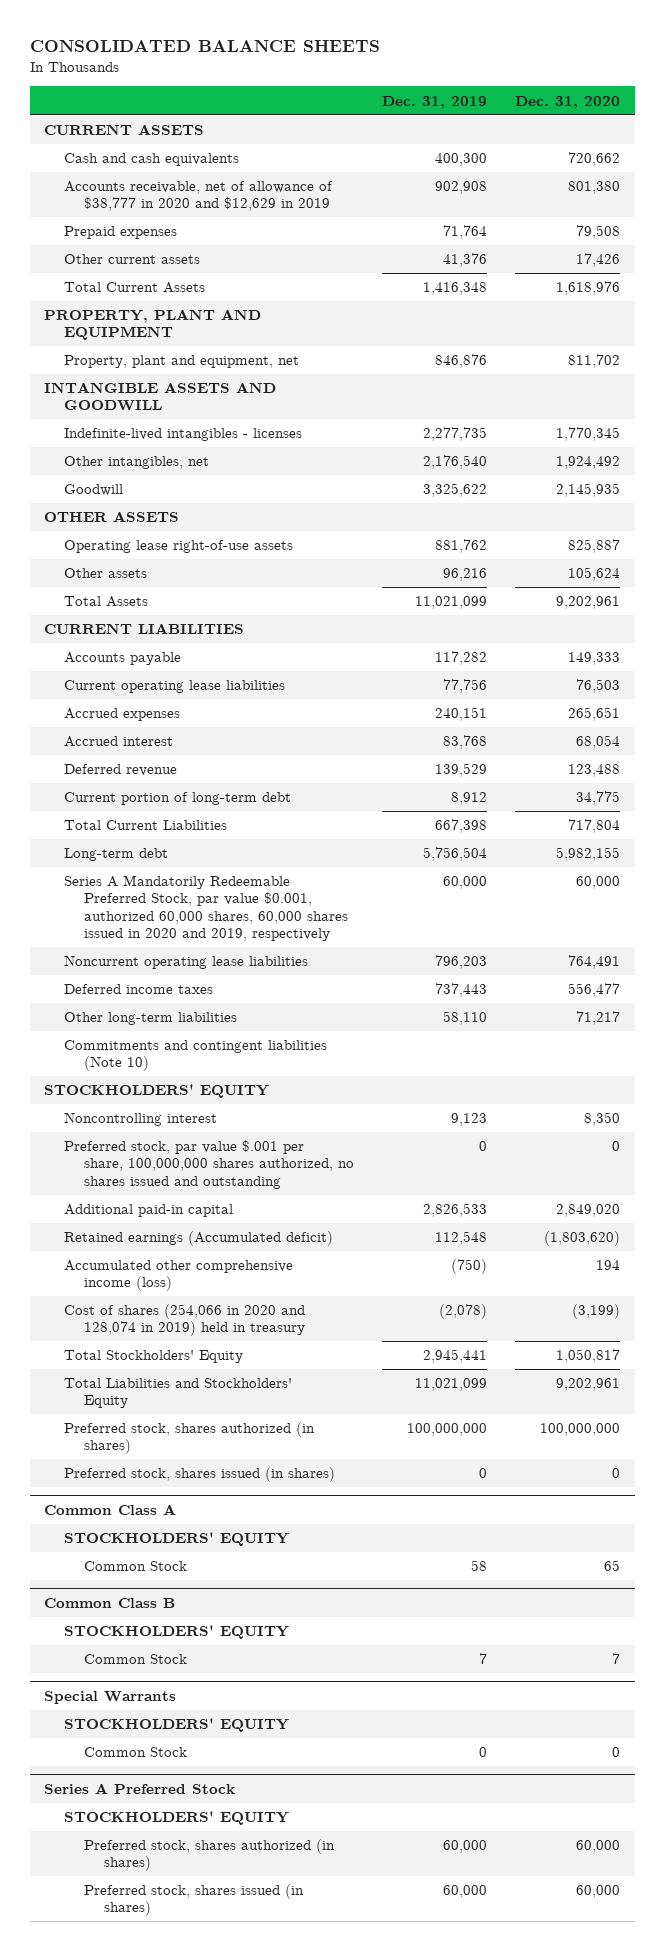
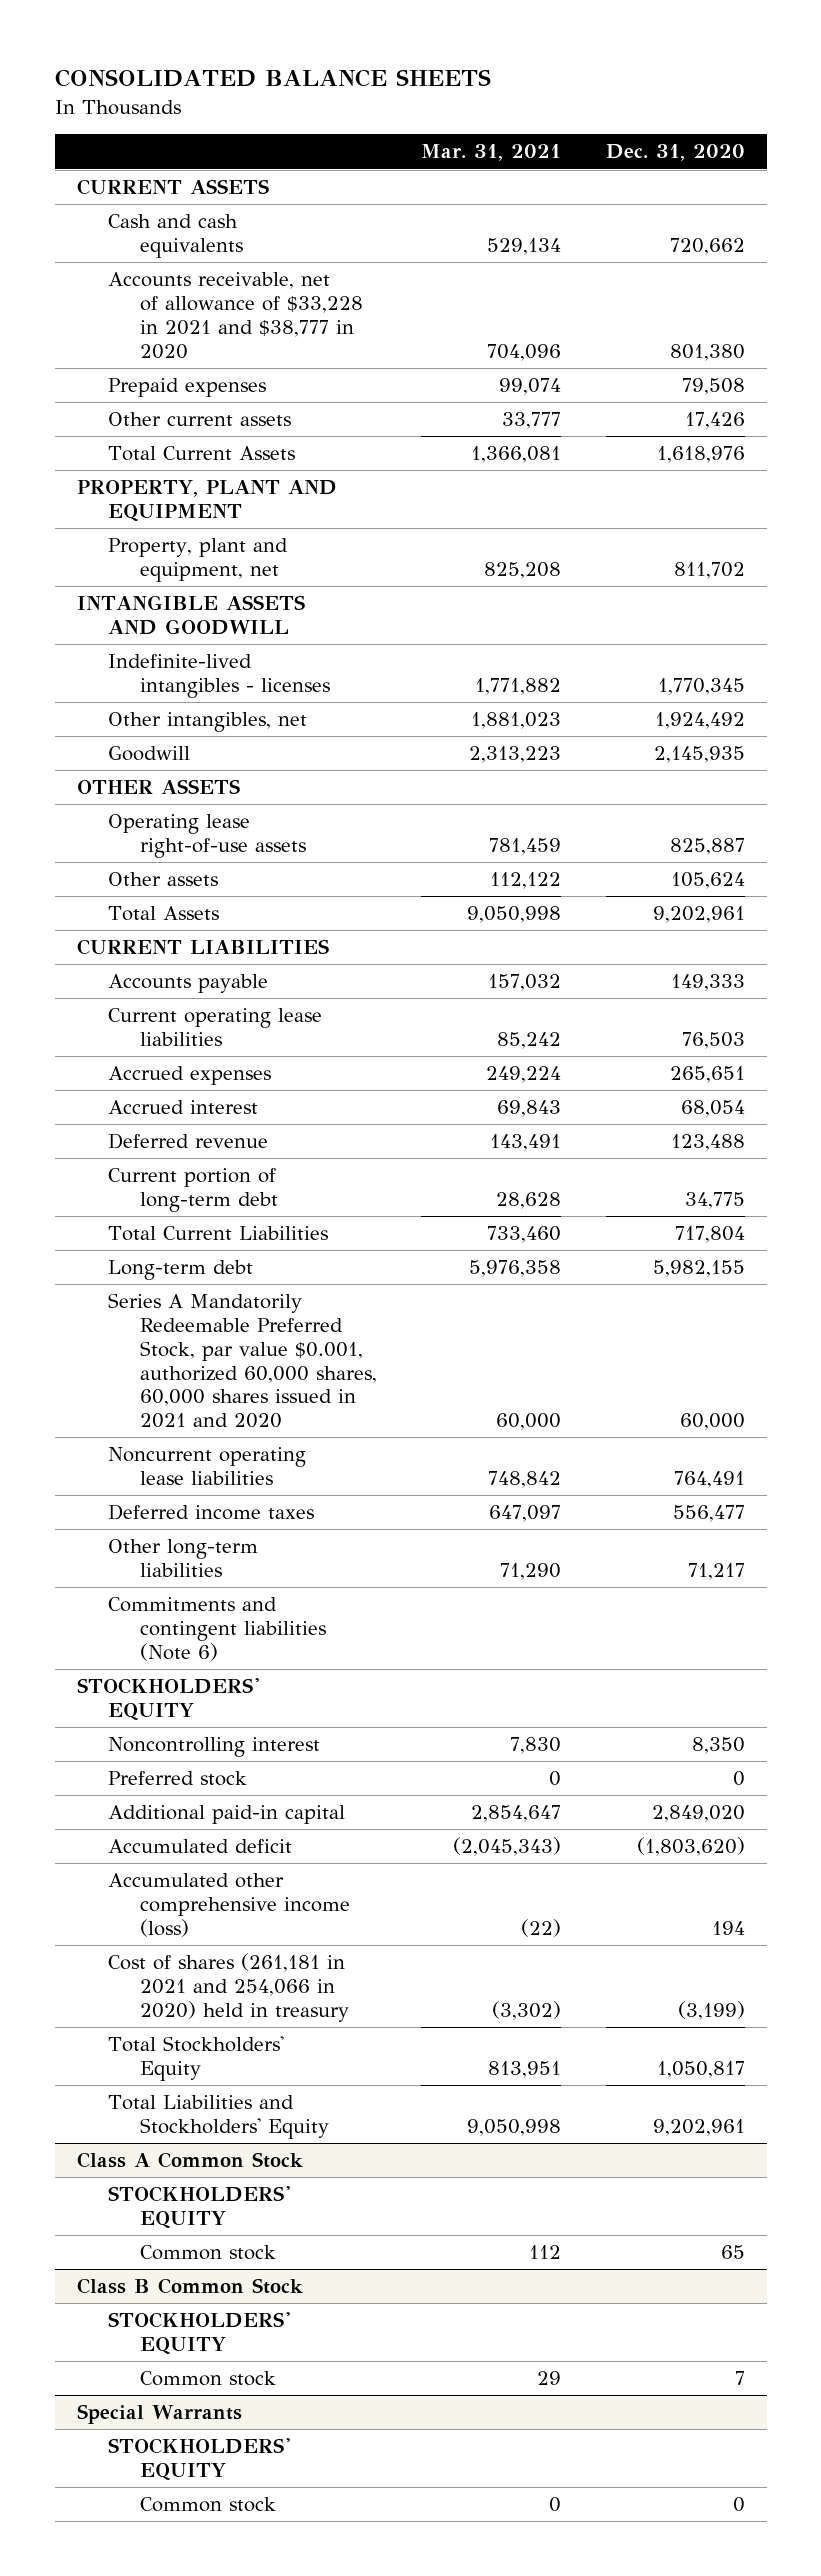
[382,95,488,109] Dec. 31, 2019 -> none
none -> [421,144,562,162] Mar. 31, 2021
[64,181,334,212] Accounts receivable, net of allowance of $38,777 in 2020 and $12,629 in 2019 -> [108,272,364,359] Accounts receivable, net of allowance of $33,228 in 2021 and $38,777 in 2020
[64,875,349,941] Series A Mandatorily Redeemable Preferred Stock, par value $0.001, authorized 60,000 shares, 60,000 shares issued in 2020 and 2019, respectively -> [108,1293,378,1429] Series A Mandatorily Redeemable Preferred Stock, par value $0.001, authorized 60,000 shares, 60,000 shares issued in 2021 and 2020
[64,1040,328,1072] Commitments and contingent liabilities (Note 10) -> [108,1597,327,1661] Commitments and contingent liabilities (Note 6)
[64,1140,355,1189] Preferred stock, par value $.001 per share, 100,000,000 shares authorized, no shares issued and outstanding -> [108,1771,248,1787] Preferred stock
[64,1231,334,1247] Retained earnings (Accumulated deficit) -> [108,1839,293,1854] Accumulated deficit
[64,1304,306,1337] Cost of shares (254,066 in 2020 and 128,074 in 2019) held in treasury -> [108,1953,350,2022] Cost of shares (261,181 in 2021 and 254,066 in 2020) held in treasury
[64,1422,316,1455] Preferred stock, shares authorized (in shares) -> none
[64,1467,336,1483] Preferred stock, shares issued (in shares) -> none
[43,1503,176,1515] Common Class A -> [76,2152,303,2169] Class A Common Stock
[84,1561,188,1572] Common Stock -> [140,2245,277,2261] Common stock
[43,1597,175,1608] Common Class B -> [76,2278,303,2295] Class B Common Stock
[84,1654,188,1665] Common Stock -> [140,2371,277,2387] Common stock
[43,1782,235,1794] Series A Preferred Stock -> none
[64,1811,290,1826] STOCKHOLDERS' EQUITY -> none
[84,1839,336,1872] Preferred stock, shares authorized (in shares) -> none
[84,1884,305,1917] Preferred stock, shares issued (in shares) -> none
[84,1747,188,1758] Common Stock -> [140,2497,277,2513] Common stock

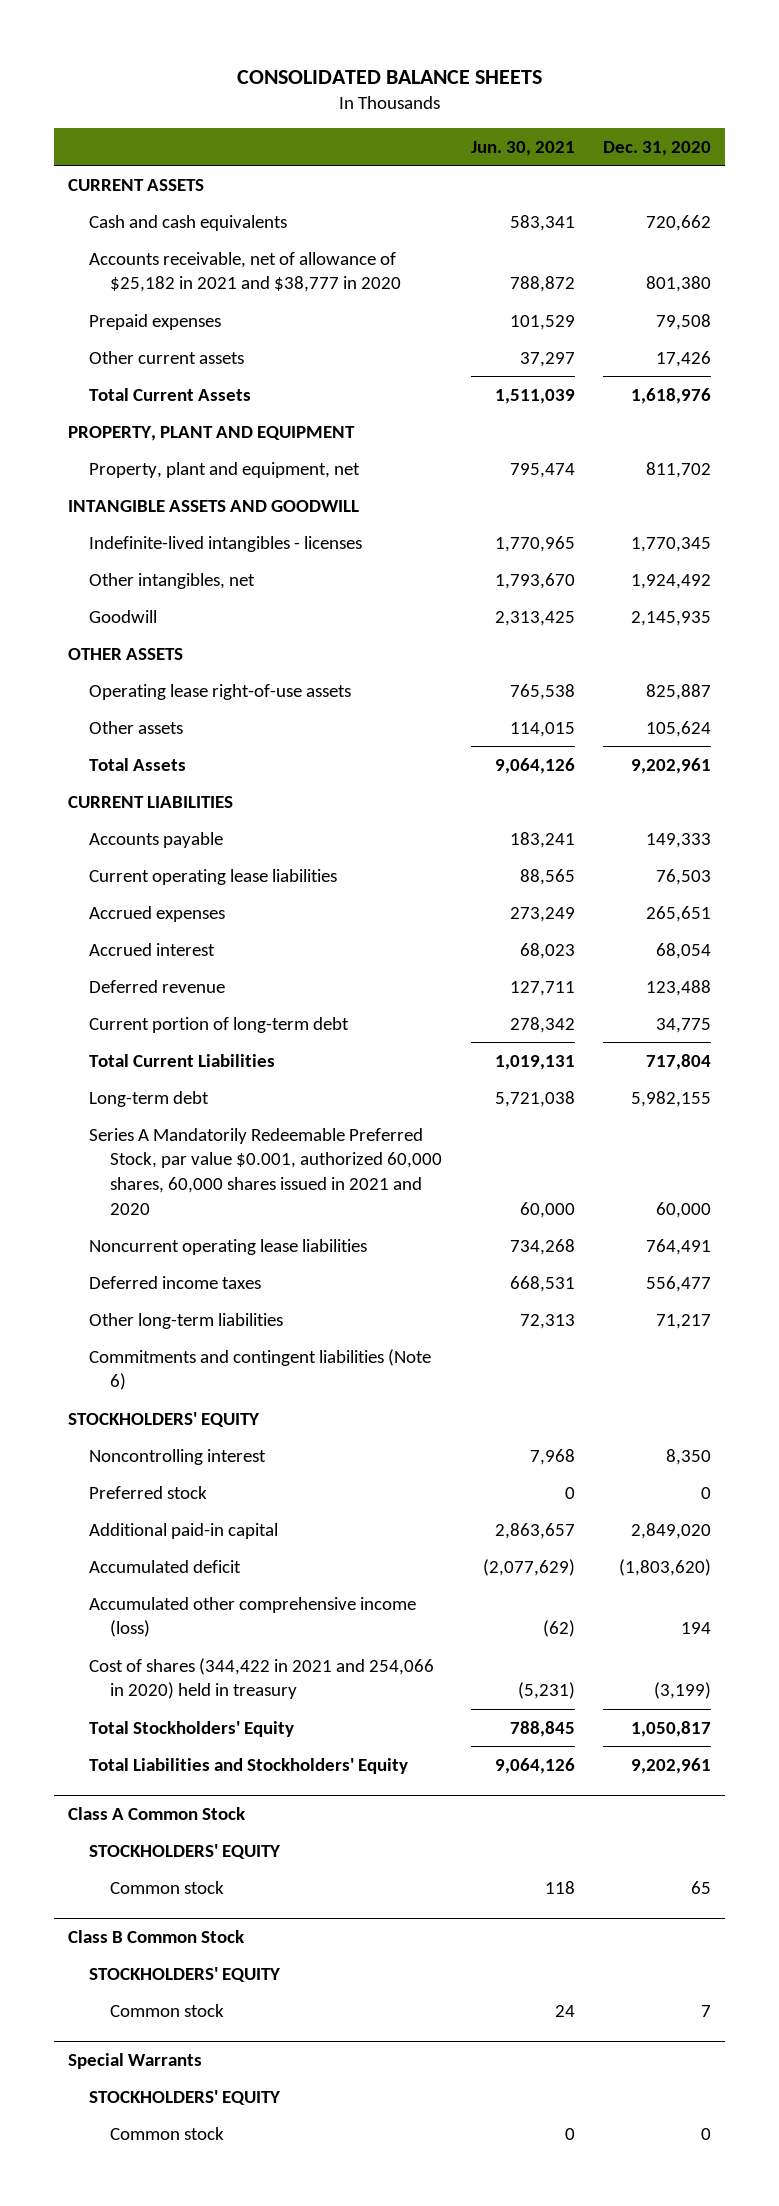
[421,144,562,162] Mar. 31, 2021 -> none
none -> [470,141,575,157] Jun. 30, 2021
[108,272,364,359] Accounts receivable, net of allowance of $33,228 in 2021 and $38,777 in 2020 -> [89,251,401,293] Accounts receivable, net of allowance of $25,182 in 2021 and $38,777 in 2020
[108,1953,350,2022] Cost of shares (261,181 in 2021 and 254,066 in 2020) held in treasury -> [89,1657,435,1700] Cost of shares (344,422 in 2021 and 254,066 in 2020) held in treasury

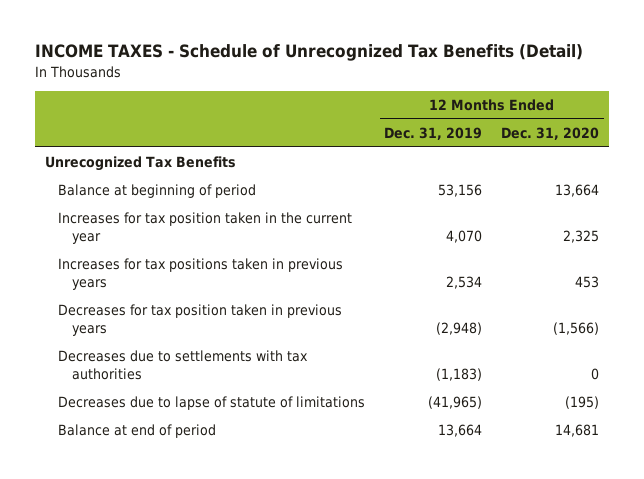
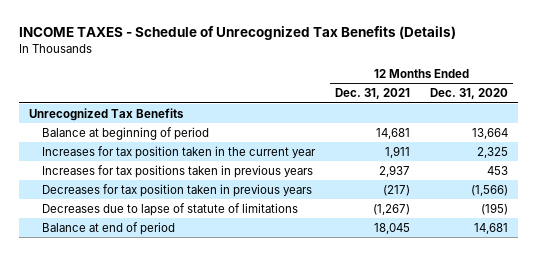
[35,44,584,62] INCOME TAXES - Schedule of Unrecognized Tax Benefits (Detail) -> [18,25,456,40] INCOME TAXES - Schedule of Unrecognized Tax Benefits (Details)
[384,126,483,140] Dec. 31, 2019 -> none
none -> [335,88,411,100] Dec. 31, 2021
[58,350,309,381] Decreases due to settlements with tax authorities -> none

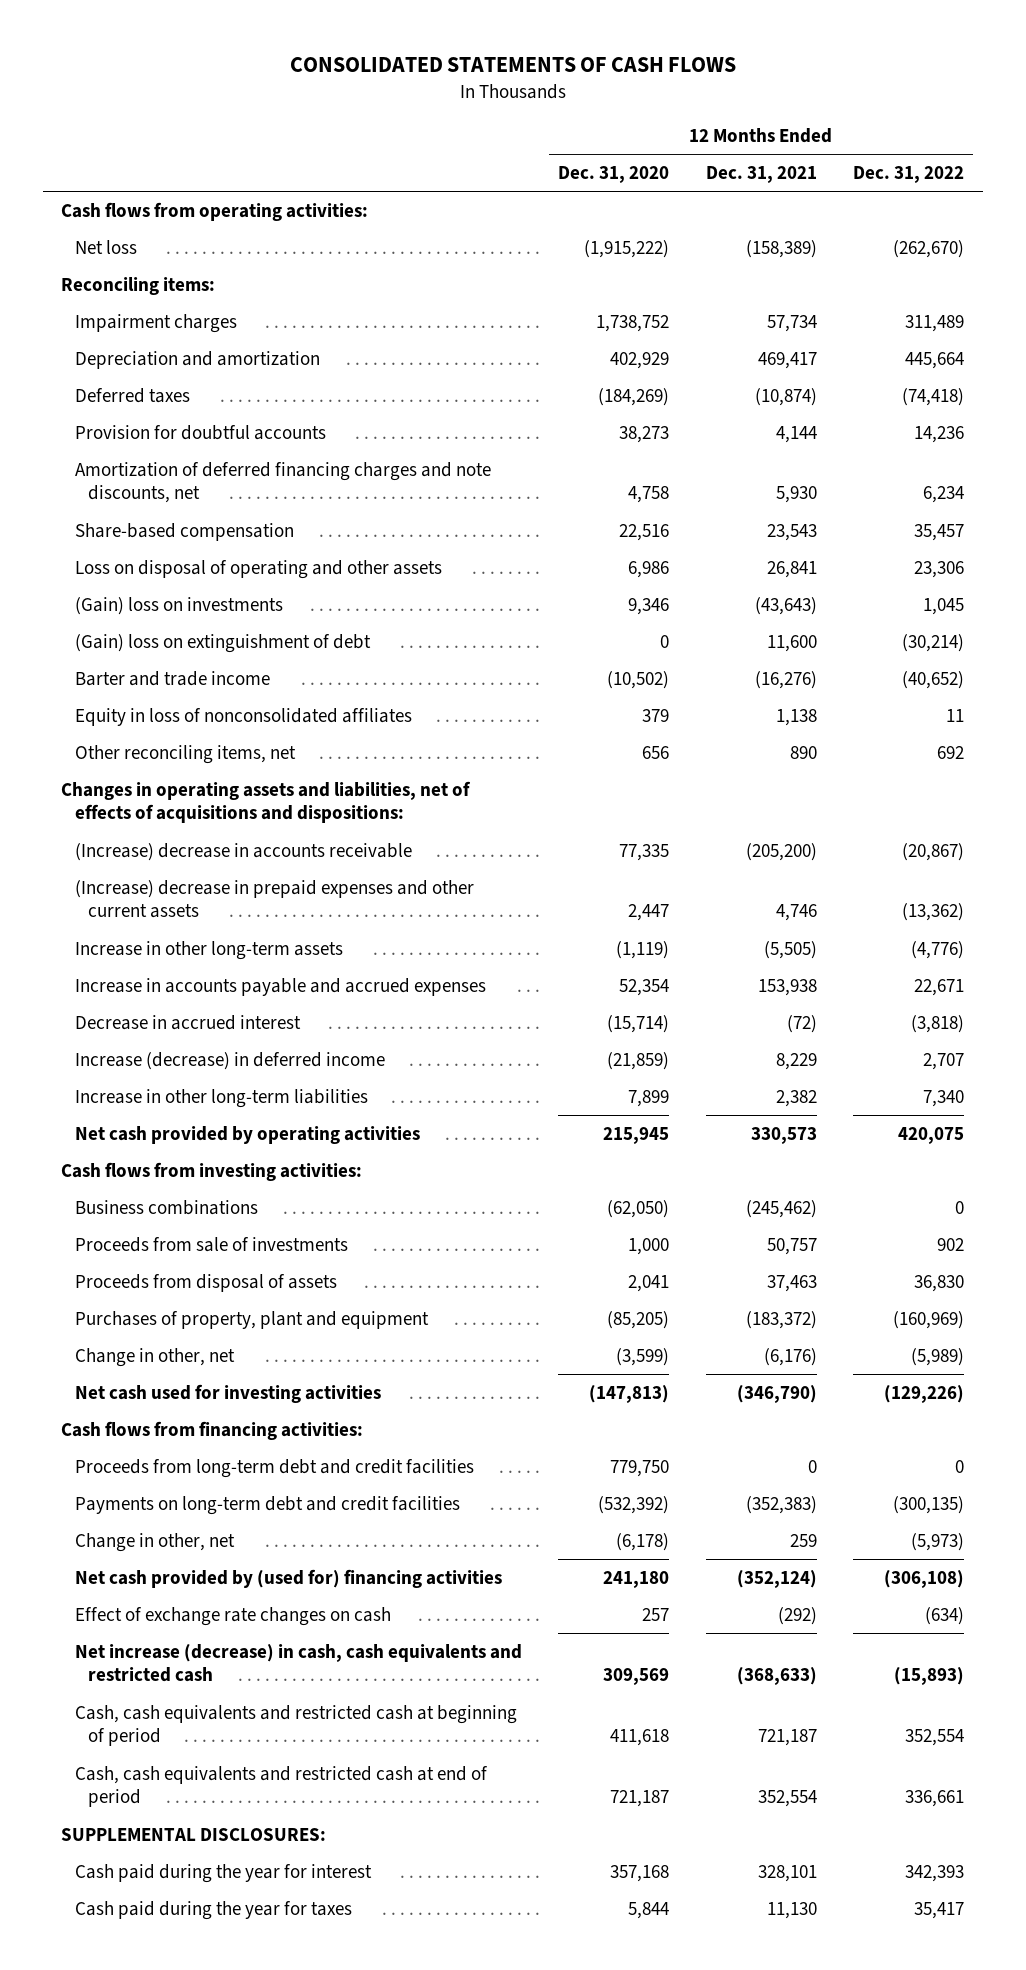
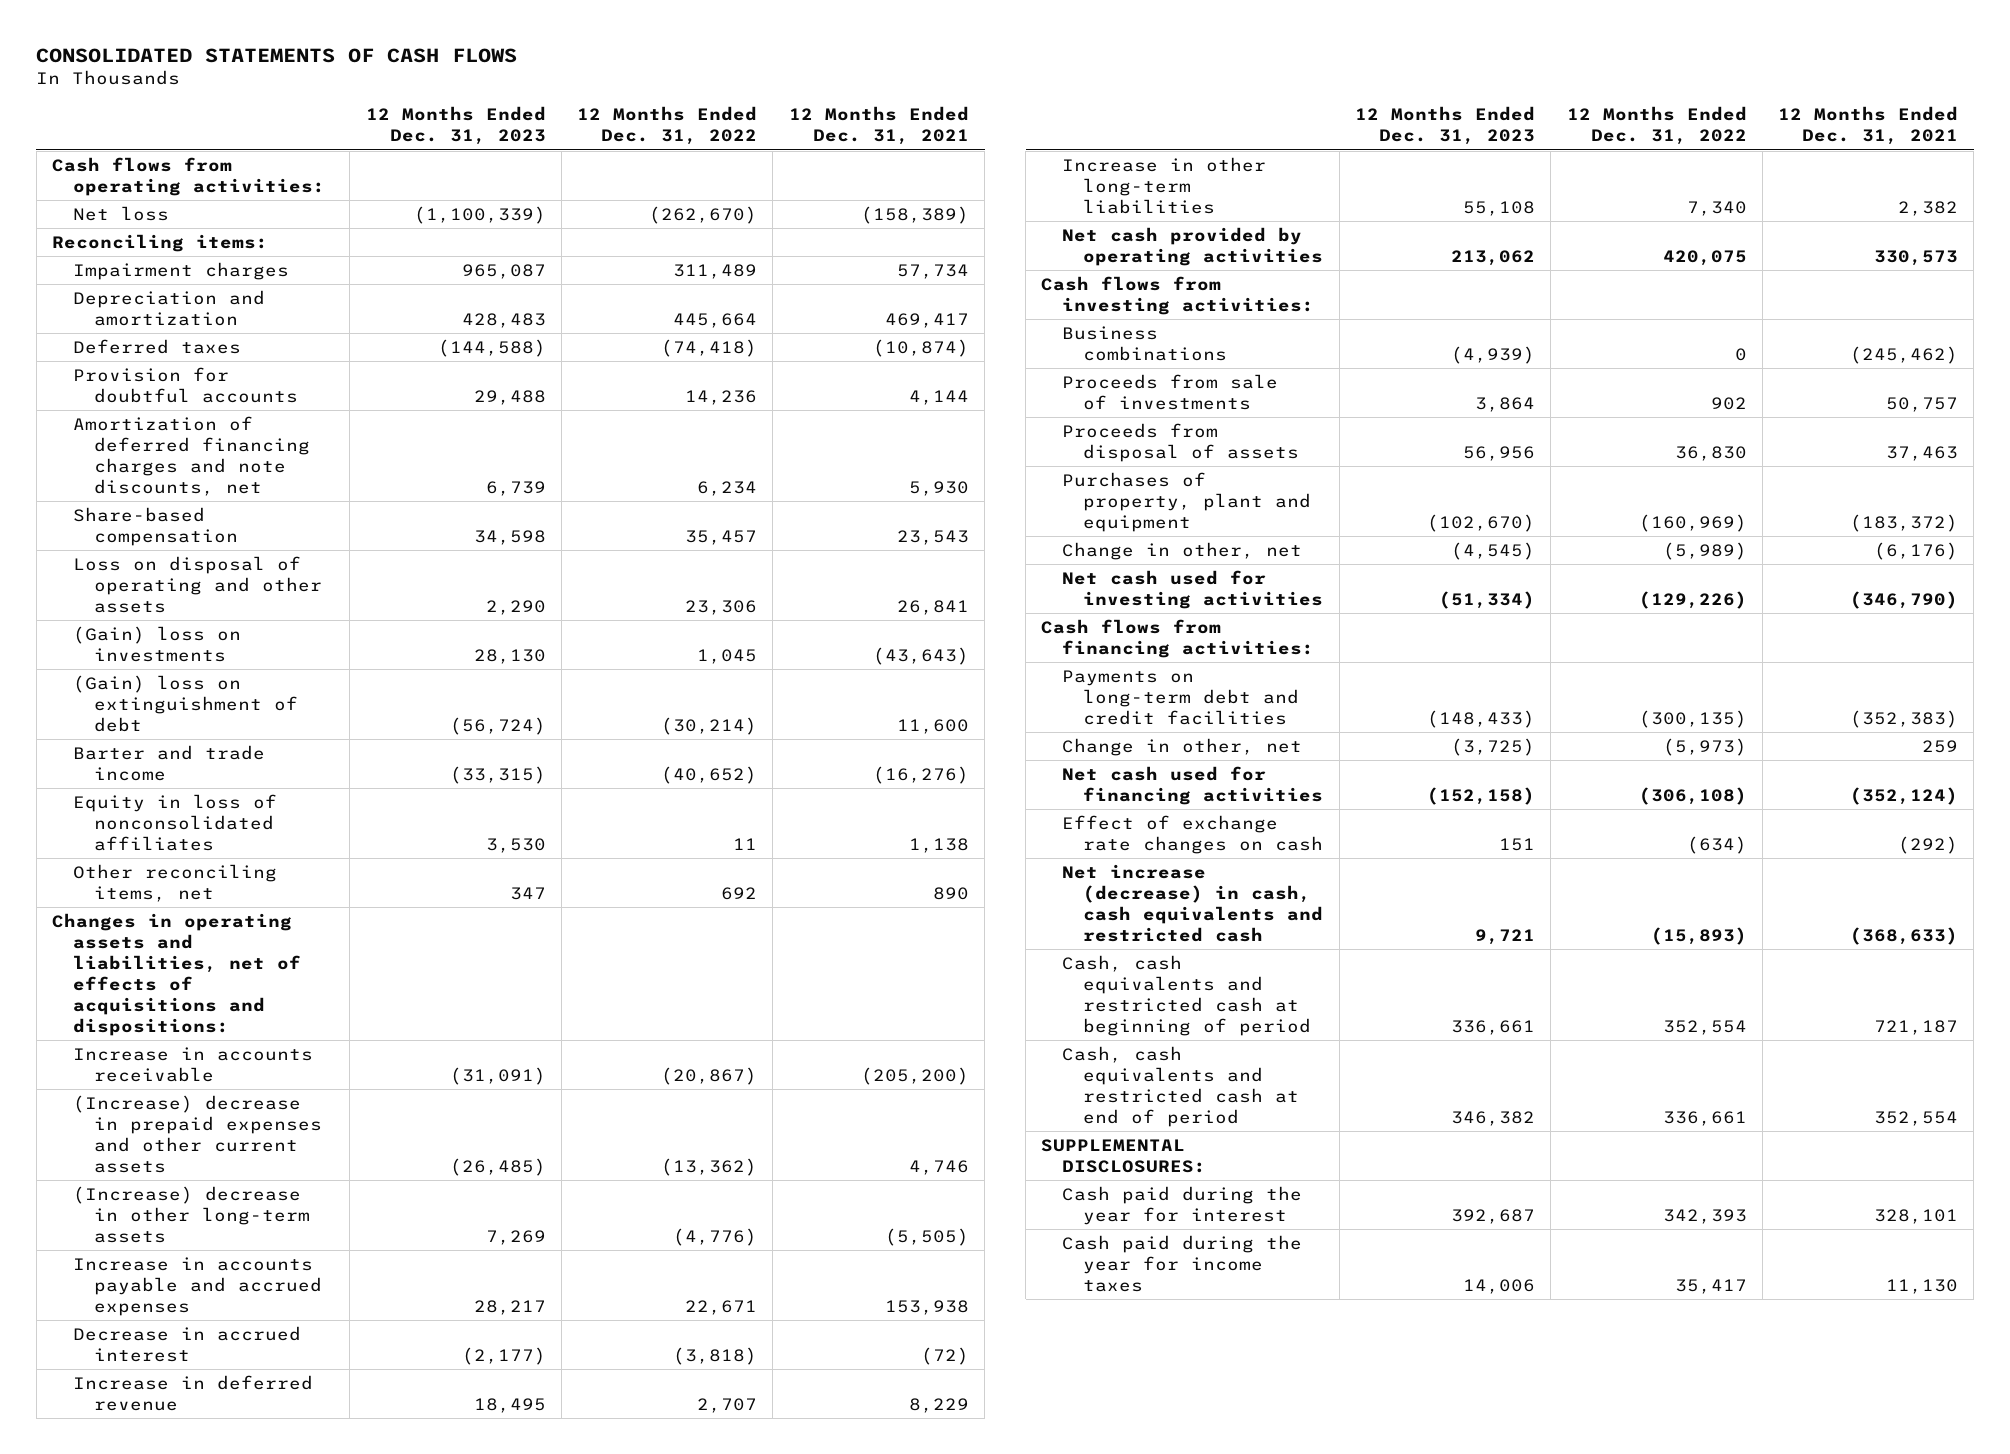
[558,165,670,183] Dec. 31, 2020 -> none
none -> [365,106,546,146] 12 Months Ended Dec. 31, 2023
[74,842,412,861] (Increase) decrease in accounts receivable -> [73,1046,314,1082] Increase in accounts receivable
[74,940,343,960] Increase in other long-term assets -> [73,1185,311,1243] (Increase) decrease in other long-term assets
[74,1051,385,1070] Increase (decrease) in deferred income -> [73,1374,314,1411] Increase in deferred revenue
[74,1458,474,1478] Proceeds from long-term debt and credit facilities -> none
[74,1568,502,1588] Net cash provided by (used for) financing activities -> [1062,765,1324,805] Net cash used for financing activities
[74,1900,352,1920] Cash paid during the year for taxes -> [1062,1234,1303,1292] Cash paid during the year for income taxes

